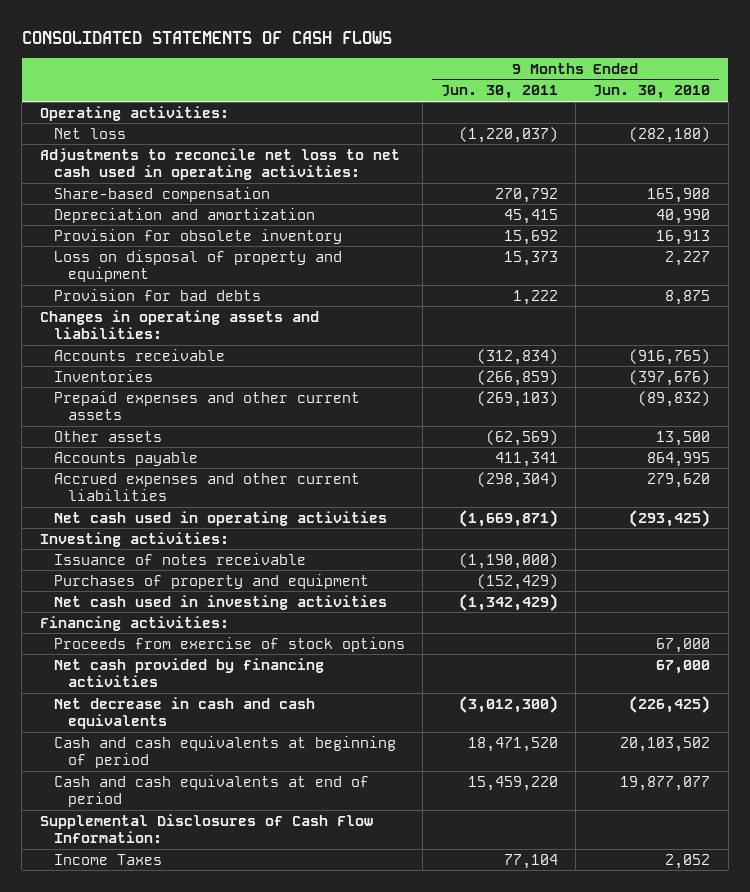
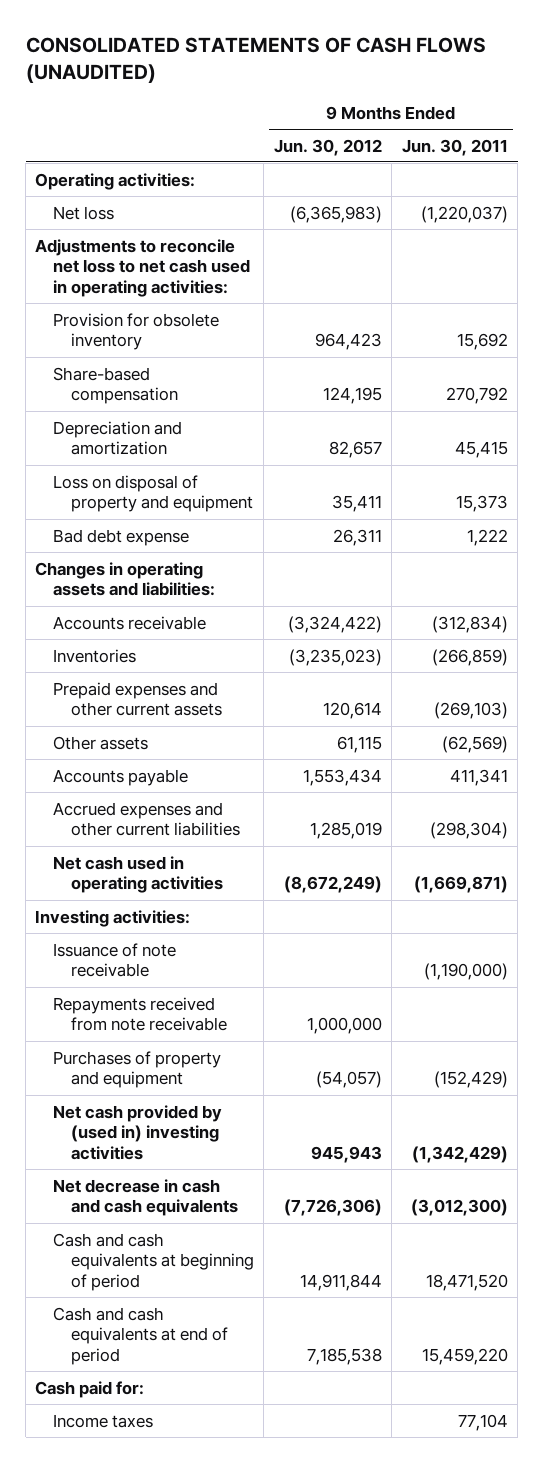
[21,31,392,45] CONSOLIDATED STATEMENTS OF CASH FLOWS -> [25,37,486,84] CONSOLIDATED STATEMENTS OF CASH FLOWS (UNAUDITED)
[593,85,711,100] Jun. 30, 2010 -> none
none -> [273,138,382,156] Jun. 30, 2012
[53,228,342,244] Provision for obsolete inventory -> [53,312,220,351] Provision for obsolete inventory
[53,288,261,301] Provision for bad debts -> [53,528,190,546] Bad debt expense
[53,552,306,565] Issuance of notes receivable -> [53,942,177,978] Issuance of note receivable
none -> [53,996,228,1032] Repayments received from note receivable
[39,615,229,631] Financing activities: -> none
[53,636,405,652] Proceeds from exercise of stock options -> none
[53,657,324,687] Net cash provided by financing activities -> none
[53,594,387,610] Net cash used in investing activities -> [53,1104,223,1161] Net cash provided by (used in) investing activities
[39,813,373,843] Supplemental Disclosures of Cash Flow Information: -> none
none -> [35,1380,145,1398] Cash paid for:
[53,853,162,865] Income Taxes -> [53,1413,154,1428] Income taxes

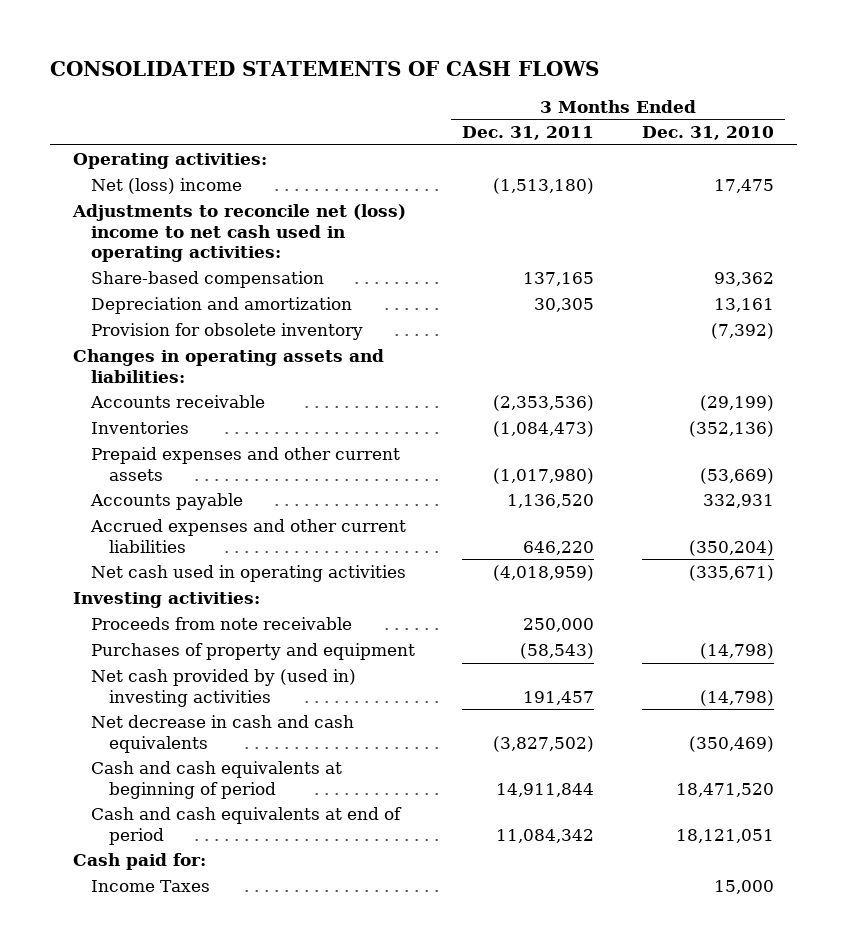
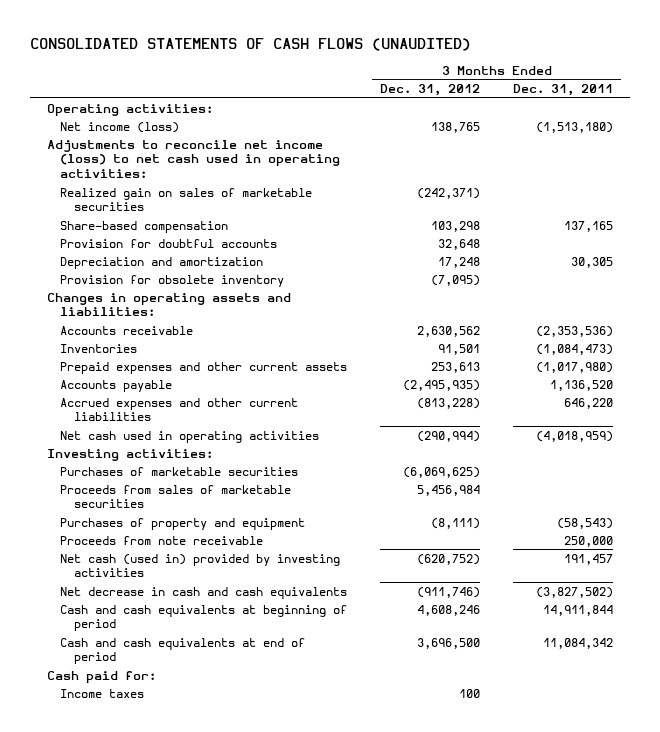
[49,61,599,77] CONSOLIDATED STATEMENTS OF CASH FLOWS -> [30,37,472,51] CONSOLIDATED STATEMENTS OF CASH FLOWS (UNAUDITED)
[641,126,774,141] Dec. 31, 2010 -> none
none -> [380,84,481,97] Dec. 31, 2012
[91,178,243,195] Net (loss) income -> [60,121,180,133] Net income (loss)
[72,204,407,262] Adjustments to reconcile net (loss) income to net cash used in operating activities: -> [46,139,341,179] Adjustments to reconcile net income (loss) to net cash used in operating activities:
none -> [60,187,313,212] Realized gain on sales of marketable securities
none -> [60,238,278,248] Provision for doubtful accounts
none -> [60,466,299,476] Purchases of marketable securities
none -> [60,484,292,509] Proceeds from sales of marketable securities
[91,617,353,631] Proceeds from note receivable -> [60,535,264,545] Proceeds from note receivable
[91,669,357,707] Net cash provided by (used in) investing activities -> [60,553,341,578] Net cash (used in) provided by investing activities
[91,880,211,893] Income Taxes -> [60,688,145,698] Income taxes

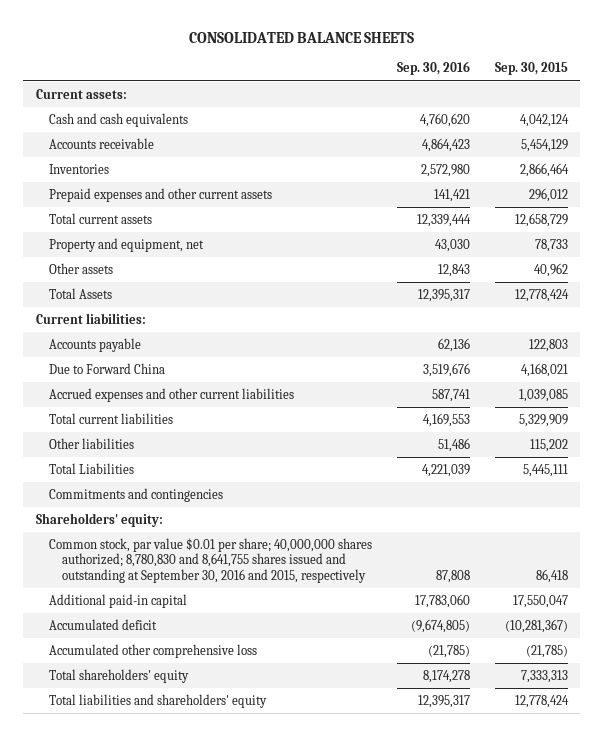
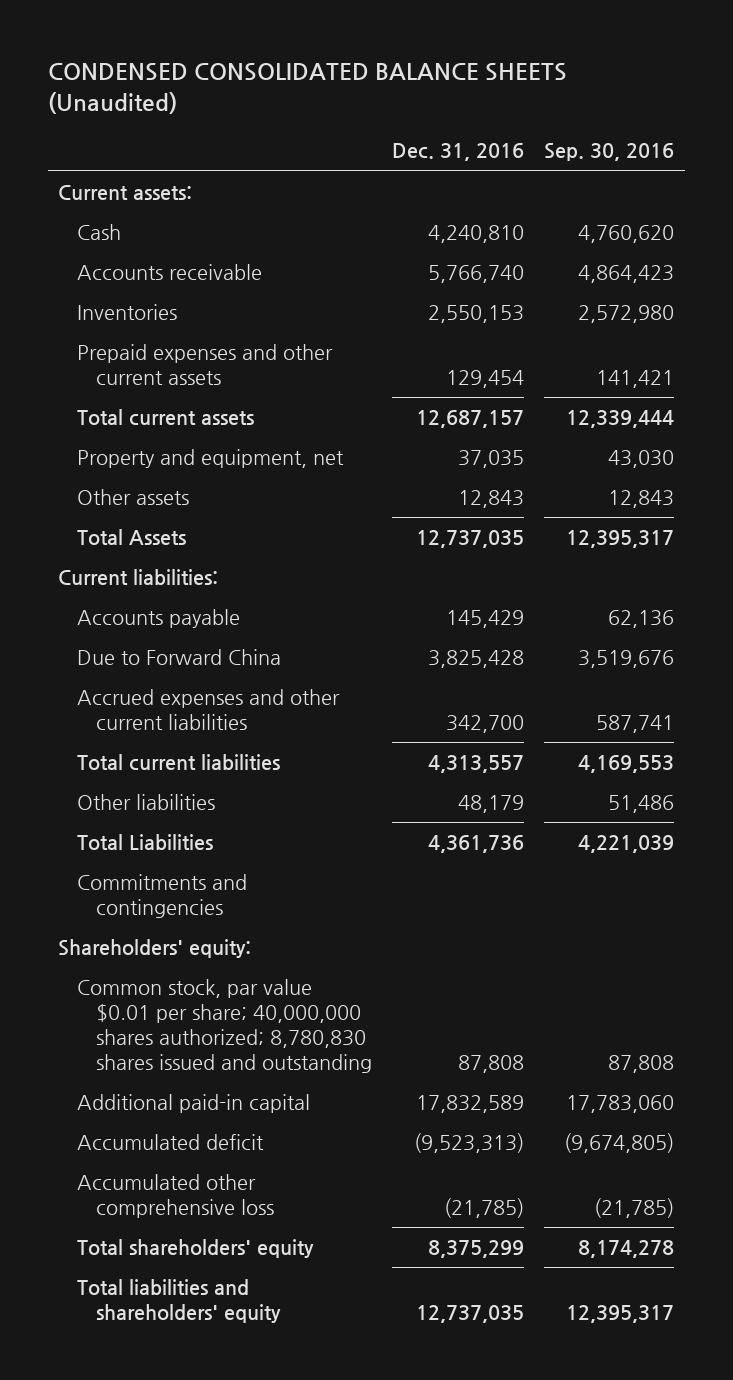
[188,31,414,43] CONSOLIDATED BALANCE SHEETS -> [48,63,568,115] CONDENSED CONSOLIDATED BALANCE SHEETS (Unaudited)
[494,62,568,76] Sep. 30, 2015 -> none
none -> [392,143,525,162] Dec. 31, 2016
[48,112,188,127] Cash and cash equivalents -> [77,224,122,241] Cash
[48,537,372,583] Common stock, par value $0.01 per share; 40,000,000 shares authorized; 8,780,830 and 8,641,755 shares issued and outstanding at September 30, 2016 and 2015, respectively -> [77,979,372,1073] Common stock, par value $0.01 per share; 40,000,000 shares authorized; 8,780,830 shares issued and outstanding

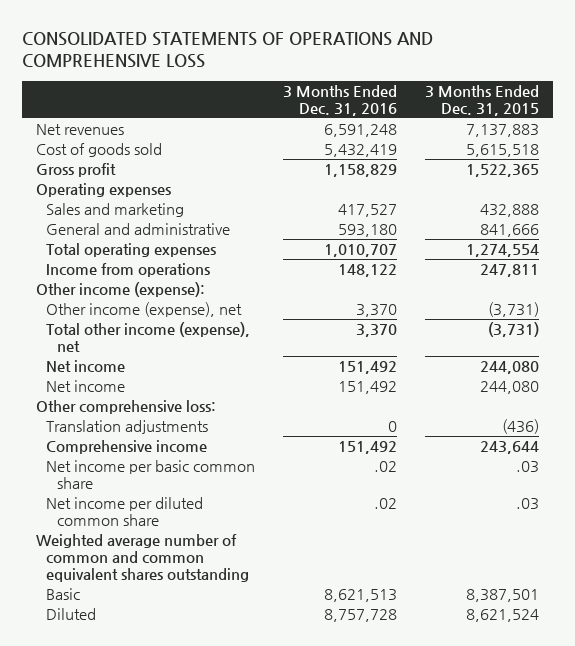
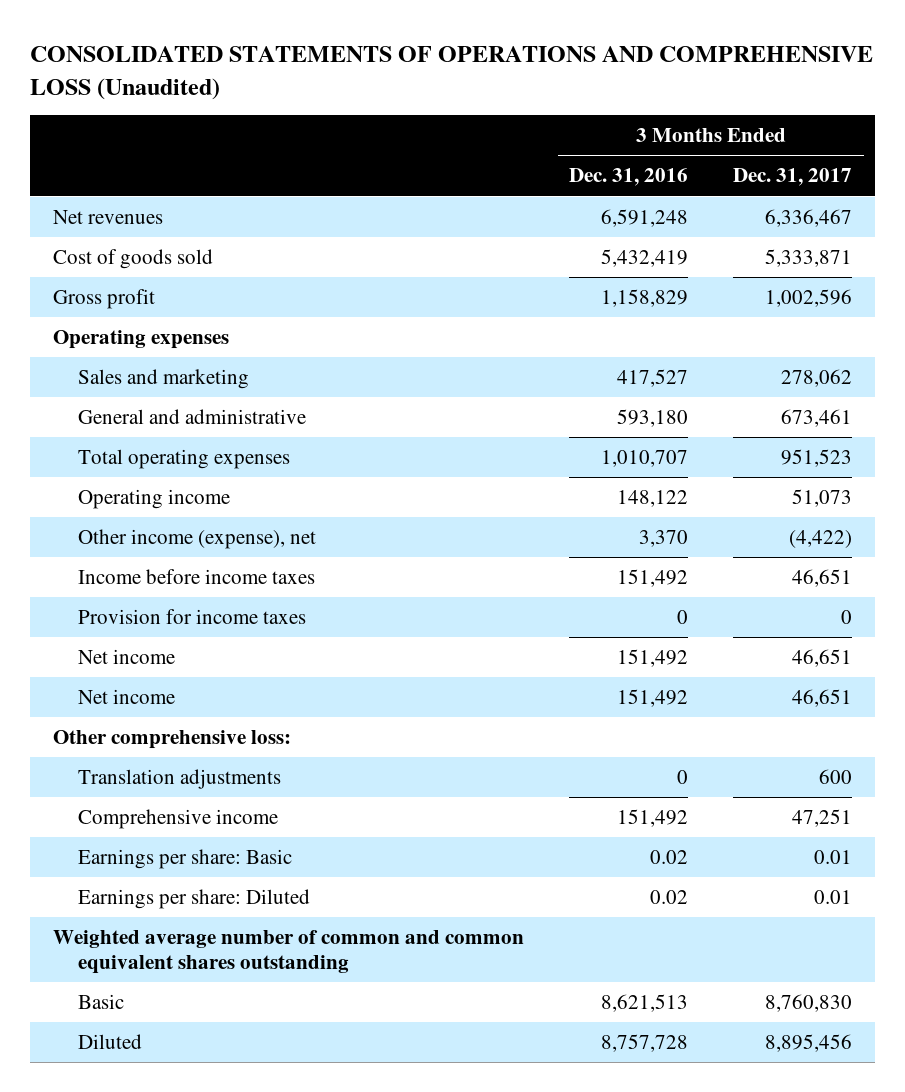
[21,31,433,69] CONSOLIDATED STATEMENTS OF OPERATIONS AND COMPREHENSIVE LOSS -> [29,46,873,100] CONSOLIDATED STATEMENTS OF OPERATIONS AND COMPREHENSIVE LOSS (Unaudited)
[424,84,539,116] 3 Months Ended Dec. 31, 2015 -> none
none -> [733,168,853,187] Dec. 31, 2017
[35,282,205,298] Other income (expense): -> none
[46,263,211,278] Income from operations -> [78,488,231,509] Operating income
[46,322,251,353] Total other income (expense), net -> none
none -> [78,568,316,584] Income before income taxes
none -> [78,608,307,624] Provision for income taxes
[46,460,256,490] Net income per basic common share -> [78,848,293,869] Earnings per share: Basic
[374,461,398,473] .02 -> [649,849,688,864] 0.02
[46,497,204,527] Net income per diluted common share -> [78,888,311,909] Earnings per share: Diluted
[374,498,398,510] .02 -> [649,889,688,904] 0.02

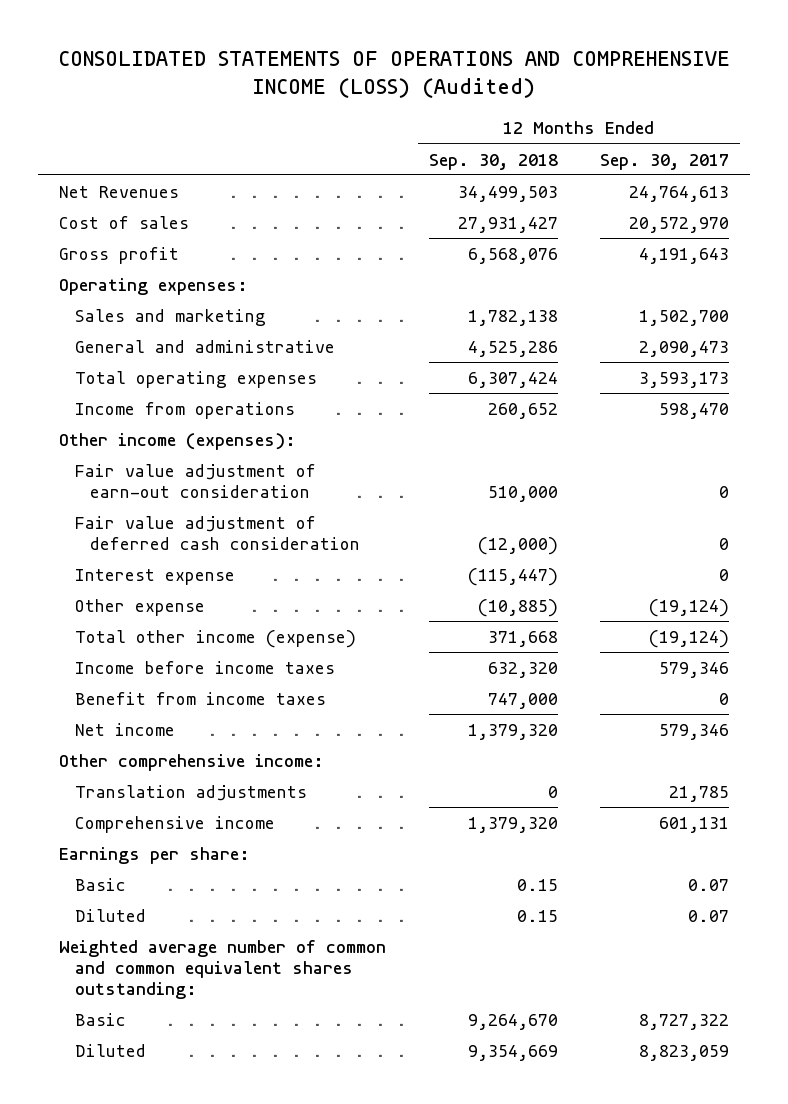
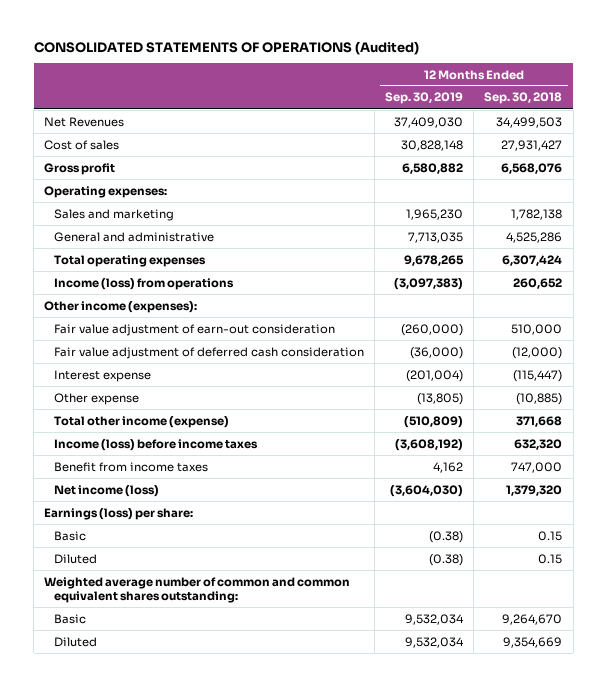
[58,51,731,99] CONSOLIDATED STATEMENTS OF OPERATIONS AND COMPREHENSIVE INCOME (LOSS) (Audited) -> [33,40,419,55] CONSOLIDATED STATEMENTS OF OPERATIONS (Audited)
[600,153,730,170] Sep. 30, 2017 -> none
none -> [385,92,464,105] Sep. 30, 2019
[74,401,295,419] Income from operations -> [54,277,235,290] Income (loss) from operations
[74,660,335,674] Income before income taxes -> [54,438,259,451] Income (loss) before income taxes
[59,753,325,771] Other comprehensive income: -> none
[74,784,307,801] Translation adjustments -> none
[74,815,275,833] Comprehensive income -> none
[74,722,175,736] Net income -> [54,484,160,497] Net income (loss)
[59,846,251,864] Earnings per share: -> [44,507,194,520] Earnings (loss) per share:

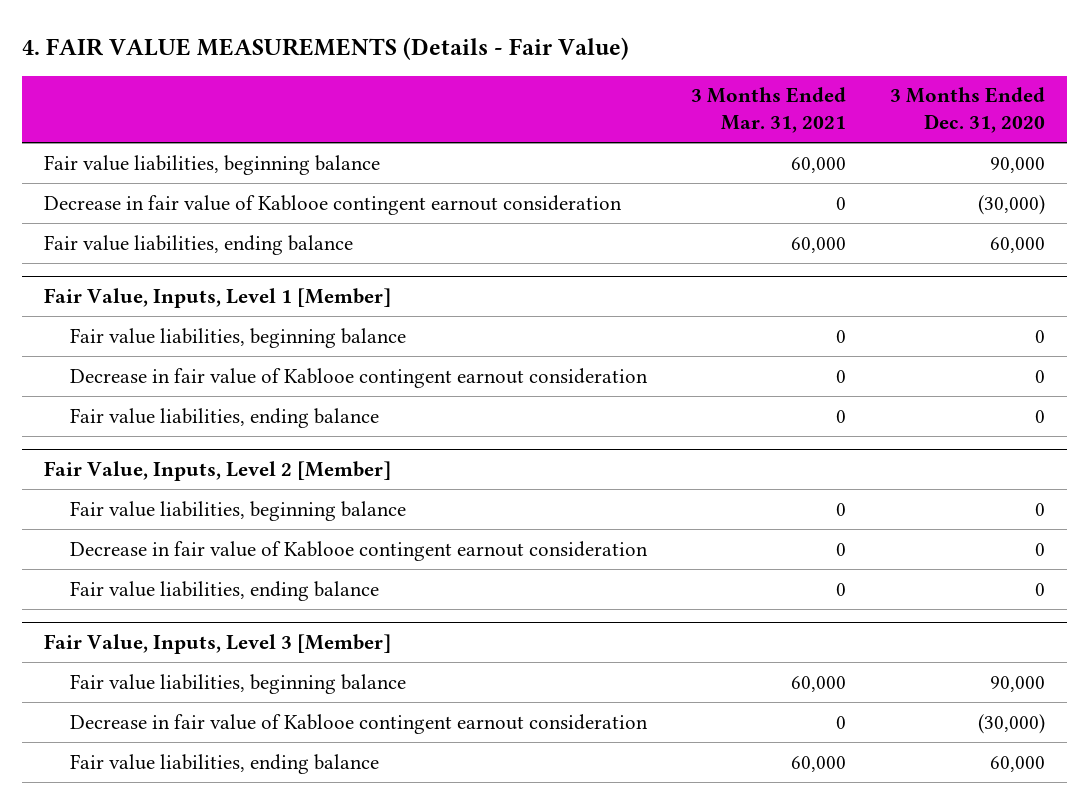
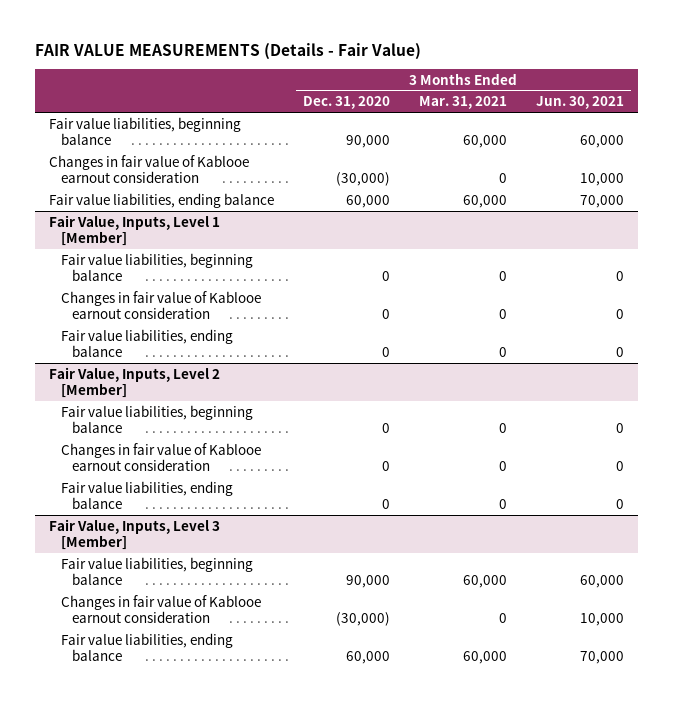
[22,36,630,60] 4. FAIR VALUE MEASUREMENTS (Details - Fair Value) -> [34,42,421,60] FAIR VALUE MEASUREMENTS (Details - Fair Value)
none -> [535,96,624,110] Jun. 30, 2021
[44,194,623,215] Decrease in fair value of Kablooe contingent earnout consideration -> [49,154,250,184] Changes in fair value of Kablooe earnout consideration
[70,367,649,388] Decrease in fair value of Kablooe contingent earnout consideration -> [60,290,261,320] Changes in fair value of Kablooe earnout consideration
[70,540,649,561] Decrease in fair value of Kablooe contingent earnout consideration -> [60,442,261,472] Changes in fair value of Kablooe earnout consideration
[70,713,649,734] Decrease in fair value of Kablooe contingent earnout consideration -> [60,594,261,624] Changes in fair value of Kablooe earnout consideration

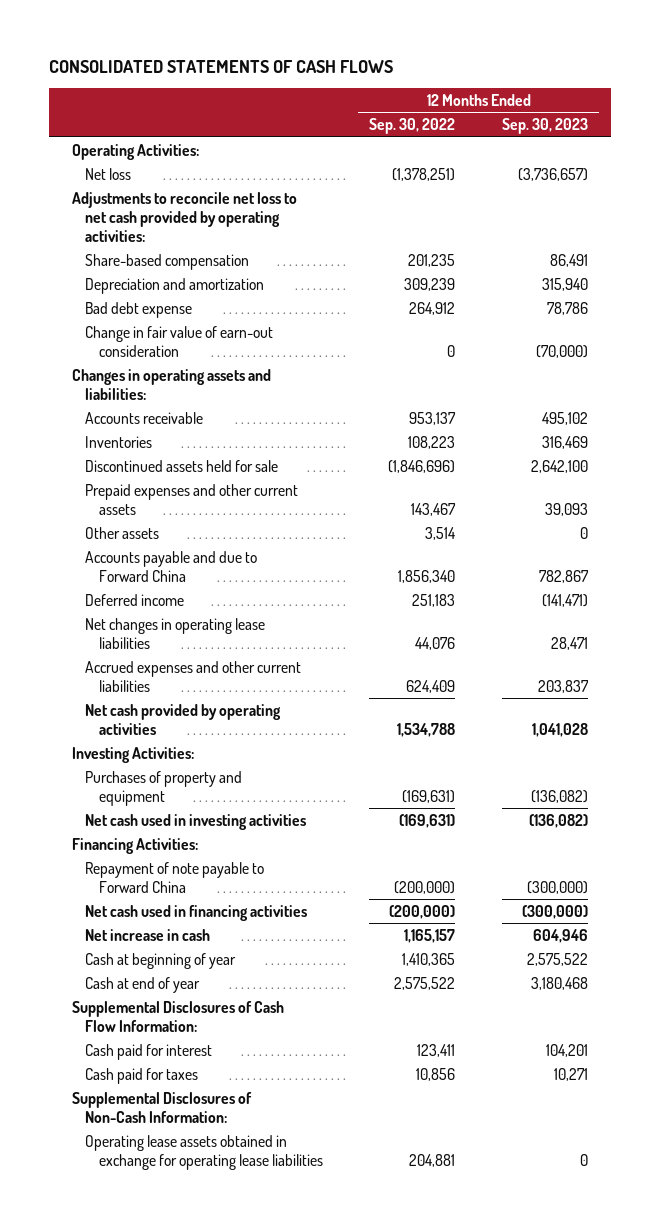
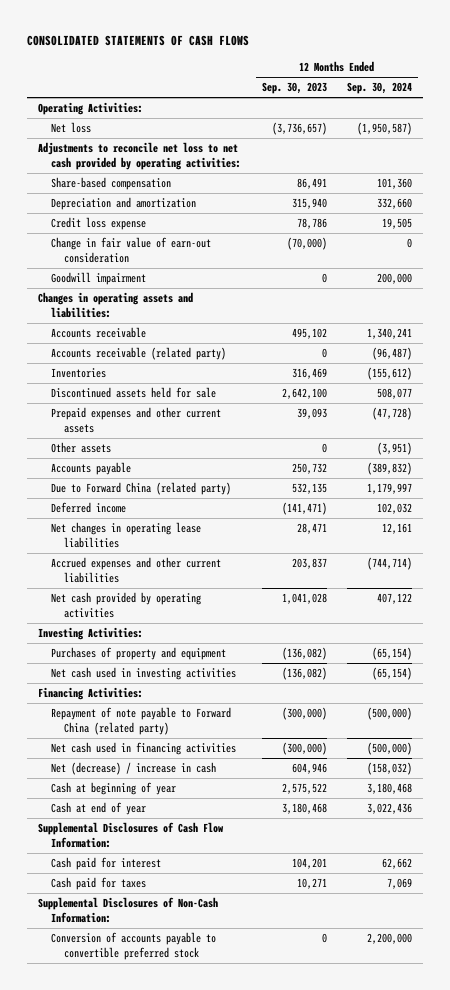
[369,118,456,135] Sep. 30, 2022 -> none
none -> [347,82,413,95] Sep. 30, 2024
[85,301,193,318] Bad debt expense -> [50,217,146,231] Credit loss expense
none -> [50,272,146,286] Goodwill impairment
none -> [50,347,226,361] Accounts receivable (related party)
[85,550,258,582] Accounts payable and due to Forward China -> none
none -> [50,462,131,476] Accounts payable
none -> [50,482,231,496] Due to Forward China (related party)
[85,861,265,893] Repayment of note payable to Forward China -> [50,707,231,735] Repayment of note payable to Forward China (related party)
[85,928,211,941] Net increase in cash -> [50,762,216,776] Net (decrease) / increase in cash
[85,1134,323,1170] Operating lease assets obtained in exchange for operating lease liabilities -> none
none -> [50,932,216,960] Conversion of accounts payable to convertible preferred stock

